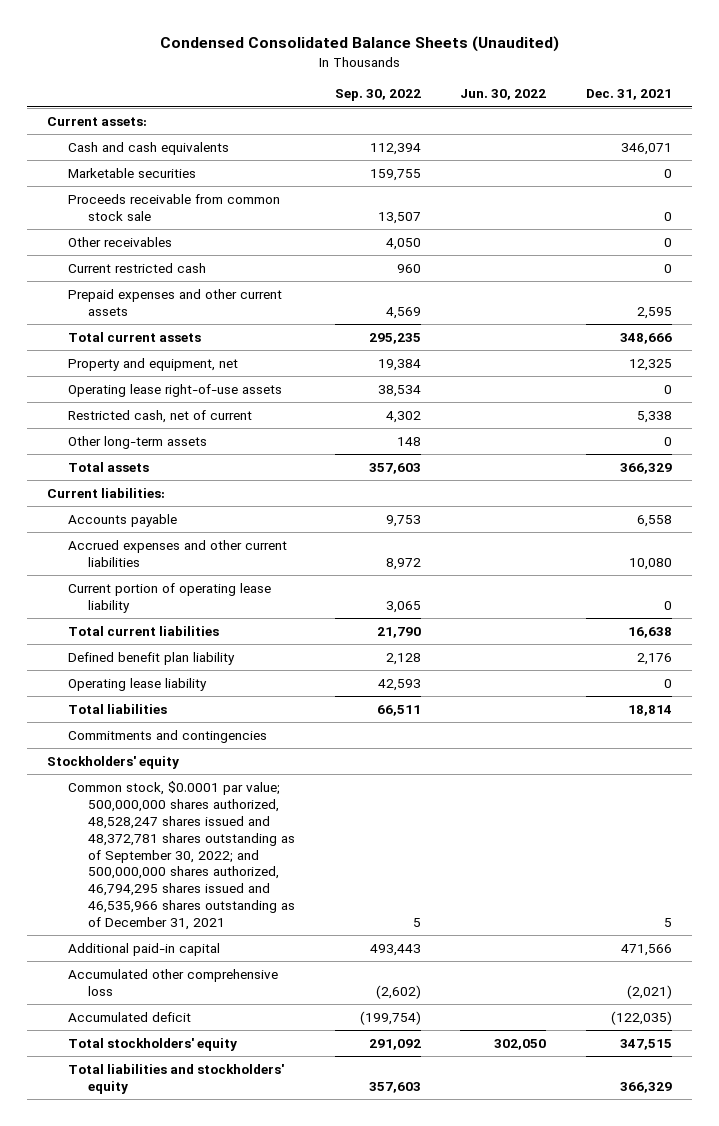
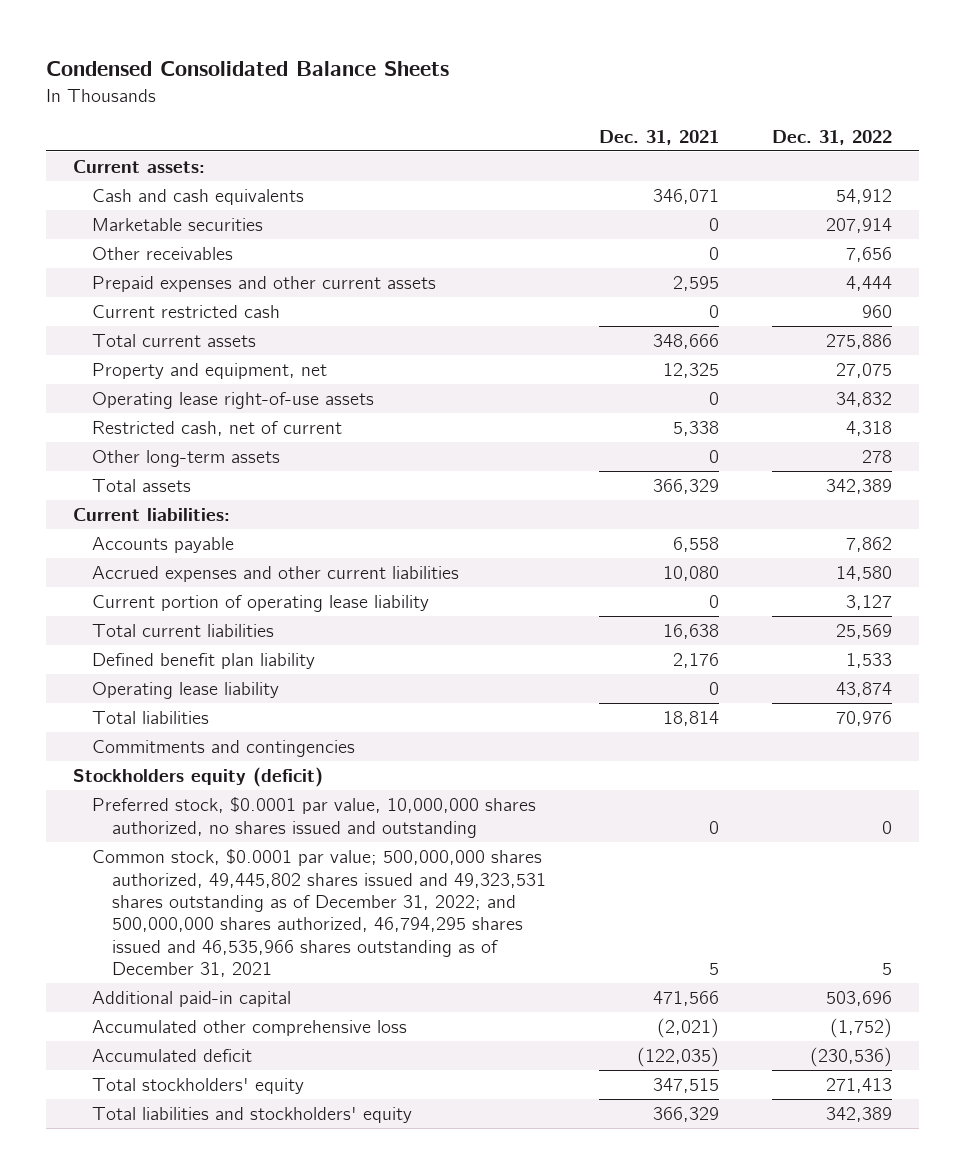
[159,36,559,53] Condensed Consolidated Balance Sheets (Unaudited) -> [46,61,450,77] Condensed Consolidated Balance Sheets
[334,89,421,102] Sep. 30, 2022 -> none
[460,89,547,101] Jun. 30, 2022 -> none
none -> [772,129,893,145] Dec. 31, 2022
[67,194,280,221] Proceeds receivable from common stock sale -> none
[67,263,206,274] Current restricted cash -> [92,305,281,319] Current restricted cash
[47,756,180,770] Stockholders' equity -> [72,767,323,788] Stockholders equity (deficit)
none -> [92,797,537,838] Preferred stock, $0.0001 par value, 10,000,000 shares authorized, no shares issued and outstanding
[67,781,295,931] Common stock, $0.0001 par value; 500,000,000 shares authorized, 48,528,247 shares issued and 48,372,781 shares outstanding as of September 30, 2022; and 500,000,000 shares authorized, 46,794,295 shares issued and 46,535,966 shares outstanding as of December 31, 2021 -> [92,849,546,978] Common stock, $0.0001 par value; 500,000,000 shares authorized, 49,445,802 shares issued and 49,323,531 shares outstanding as of December 31, 2022; and 500,000,000 shares authorized, 46,794,295 shares issued and 46,535,966 shares outstanding as of December 31, 2021

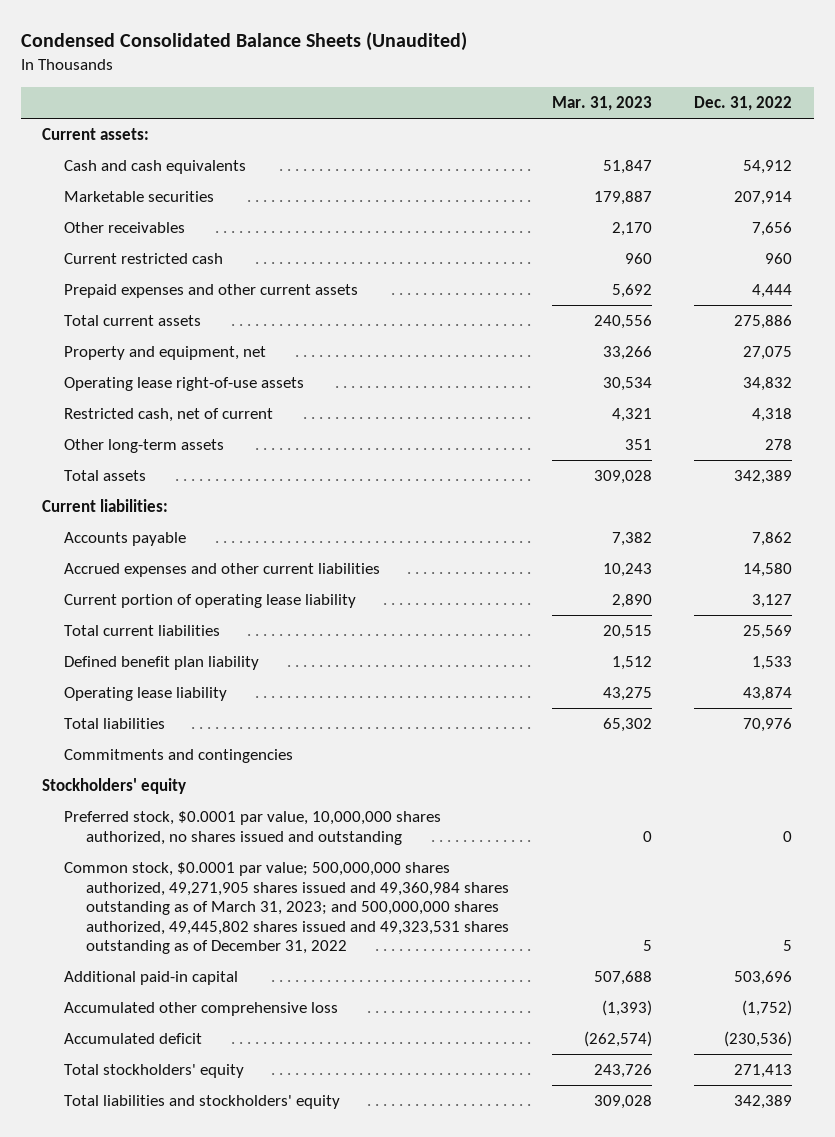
[46,61,450,77] Condensed Consolidated Balance Sheets -> [21,32,468,52] Condensed Consolidated Balance Sheets (Unaudited)
[598,129,719,145] Dec. 31, 2021 -> none
none -> [551,96,652,112] Mar. 31, 2023
[92,276,437,293] Prepaid expenses and other current assets -> [64,283,359,298] Prepaid expenses and other current assets
[72,767,323,788] Stockholders equity (deficit) -> [42,777,187,794] Stockholders' equity
[92,849,546,978] Common stock, $0.0001 par value; 500,000,000 shares authorized, 49,445,802 shares issued and 49,323,531 shares outstanding as of December 31, 2022; and 500,000,000 shares authorized, 46,794,295 shares issued and 46,535,966 shares outstanding as of December 31, 2021 -> [64,861,510,955] Common stock, $0.0001 par value; 500,000,000 shares authorized, 49,271,905 shares issued and 49,360,984 shares outstanding as of March 31, 2023; and 500,000,000 shares authorized, 49,445,802 shares issued and 49,323,531 shares outstanding as of December 31, 2022

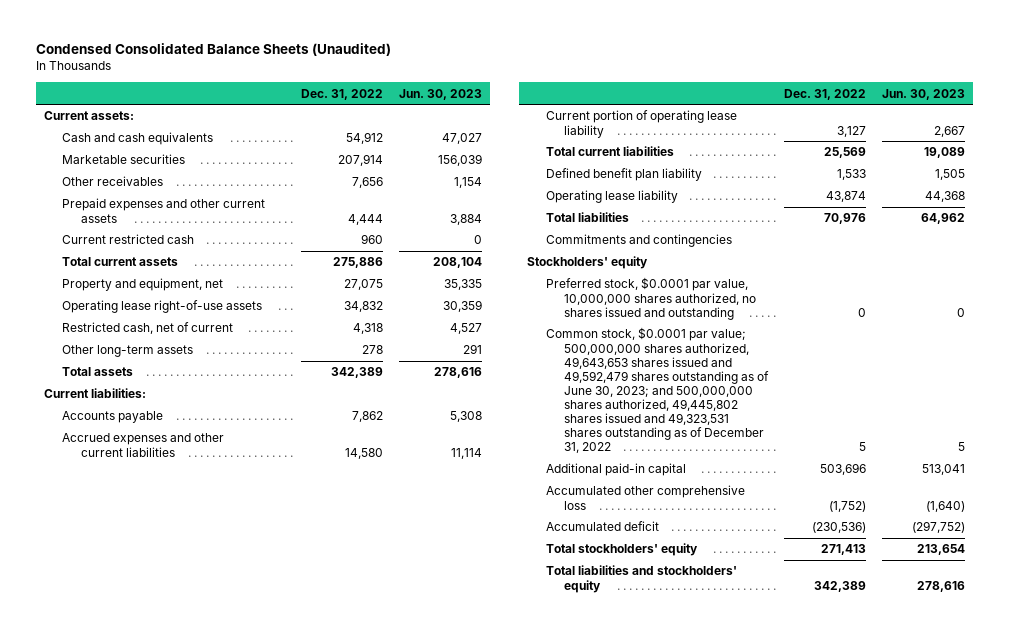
[551,96,652,112] Mar. 31, 2023 -> none
none -> [398,88,482,100] Jun. 30, 2023
[64,252,224,264] Current restricted cash -> [62,234,195,245] Current restricted cash
[64,861,510,955] Common stock, $0.0001 par value; 500,000,000 shares authorized, 49,271,905 shares issued and 49,360,984 shares outstanding as of March 31, 2023; and 500,000,000 shares authorized, 49,445,802 shares issued and 49,323,531 shares outstanding as of December 31, 2022 -> [545,327,770,454] Common stock, $0.0001 par value; 500,000,000 shares authorized, 49,643,653 shares issued and 49,592,479 shares outstanding as of June 30, 2023; and 500,000,000 shares authorized, 49,445,802 shares issued and 49,323,531 shares outstanding as of December 31, 2022

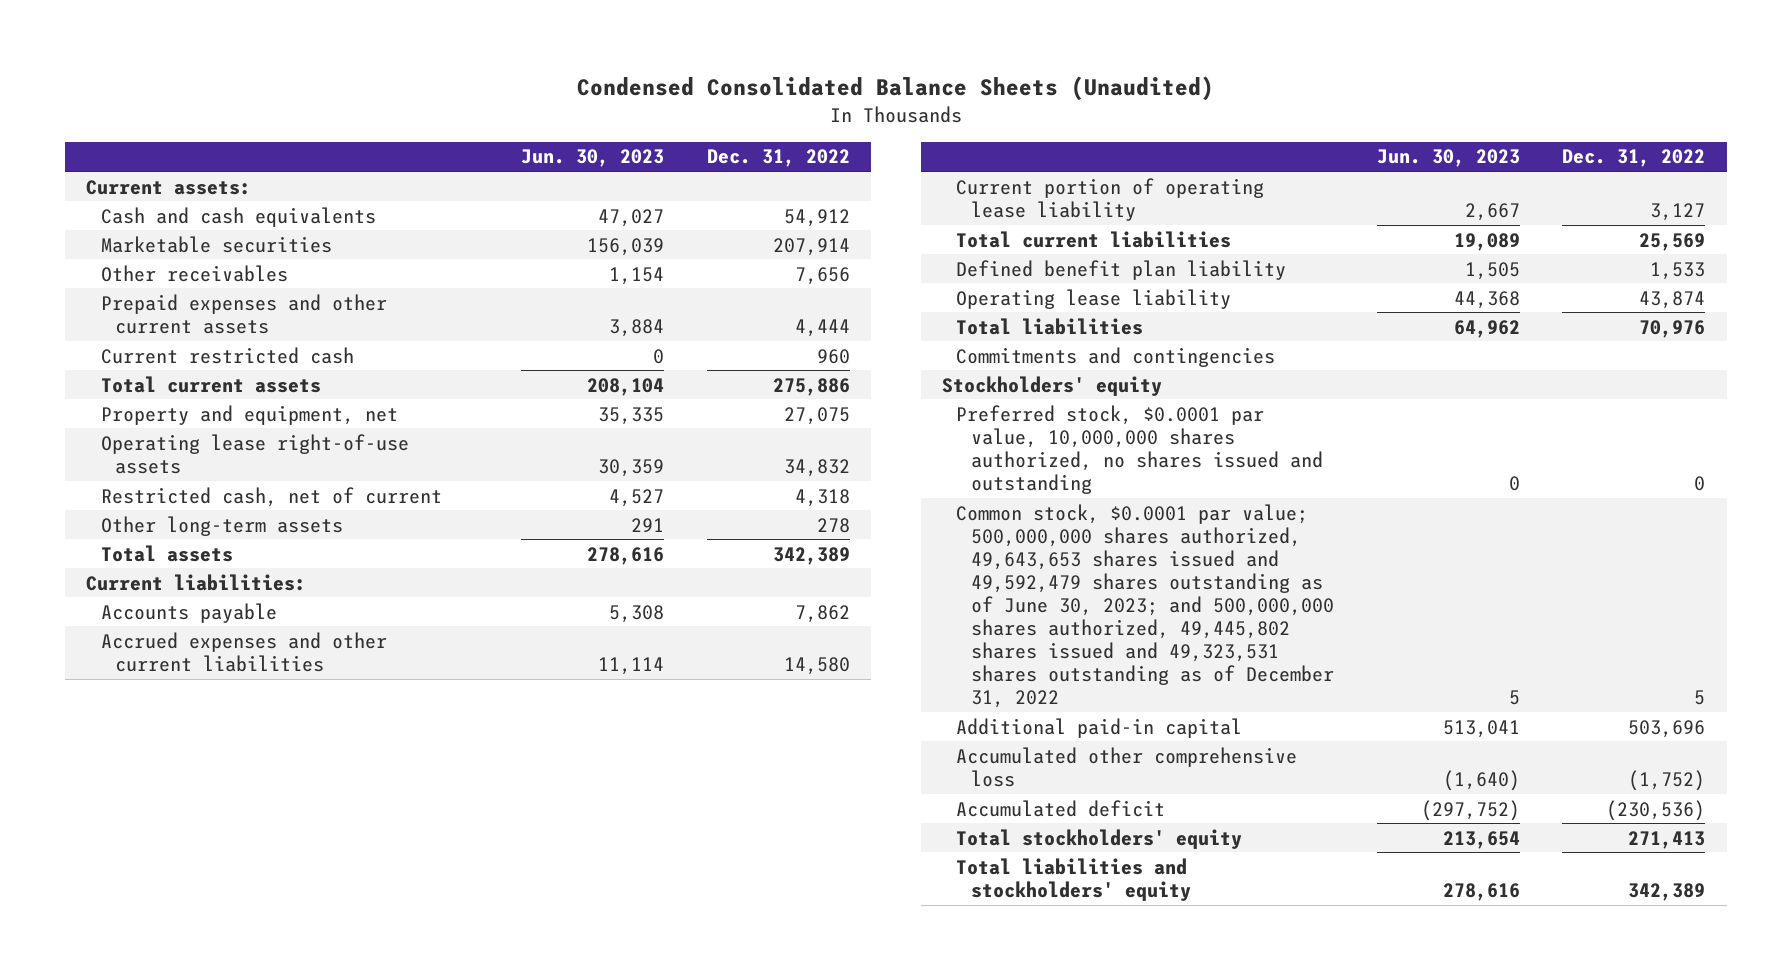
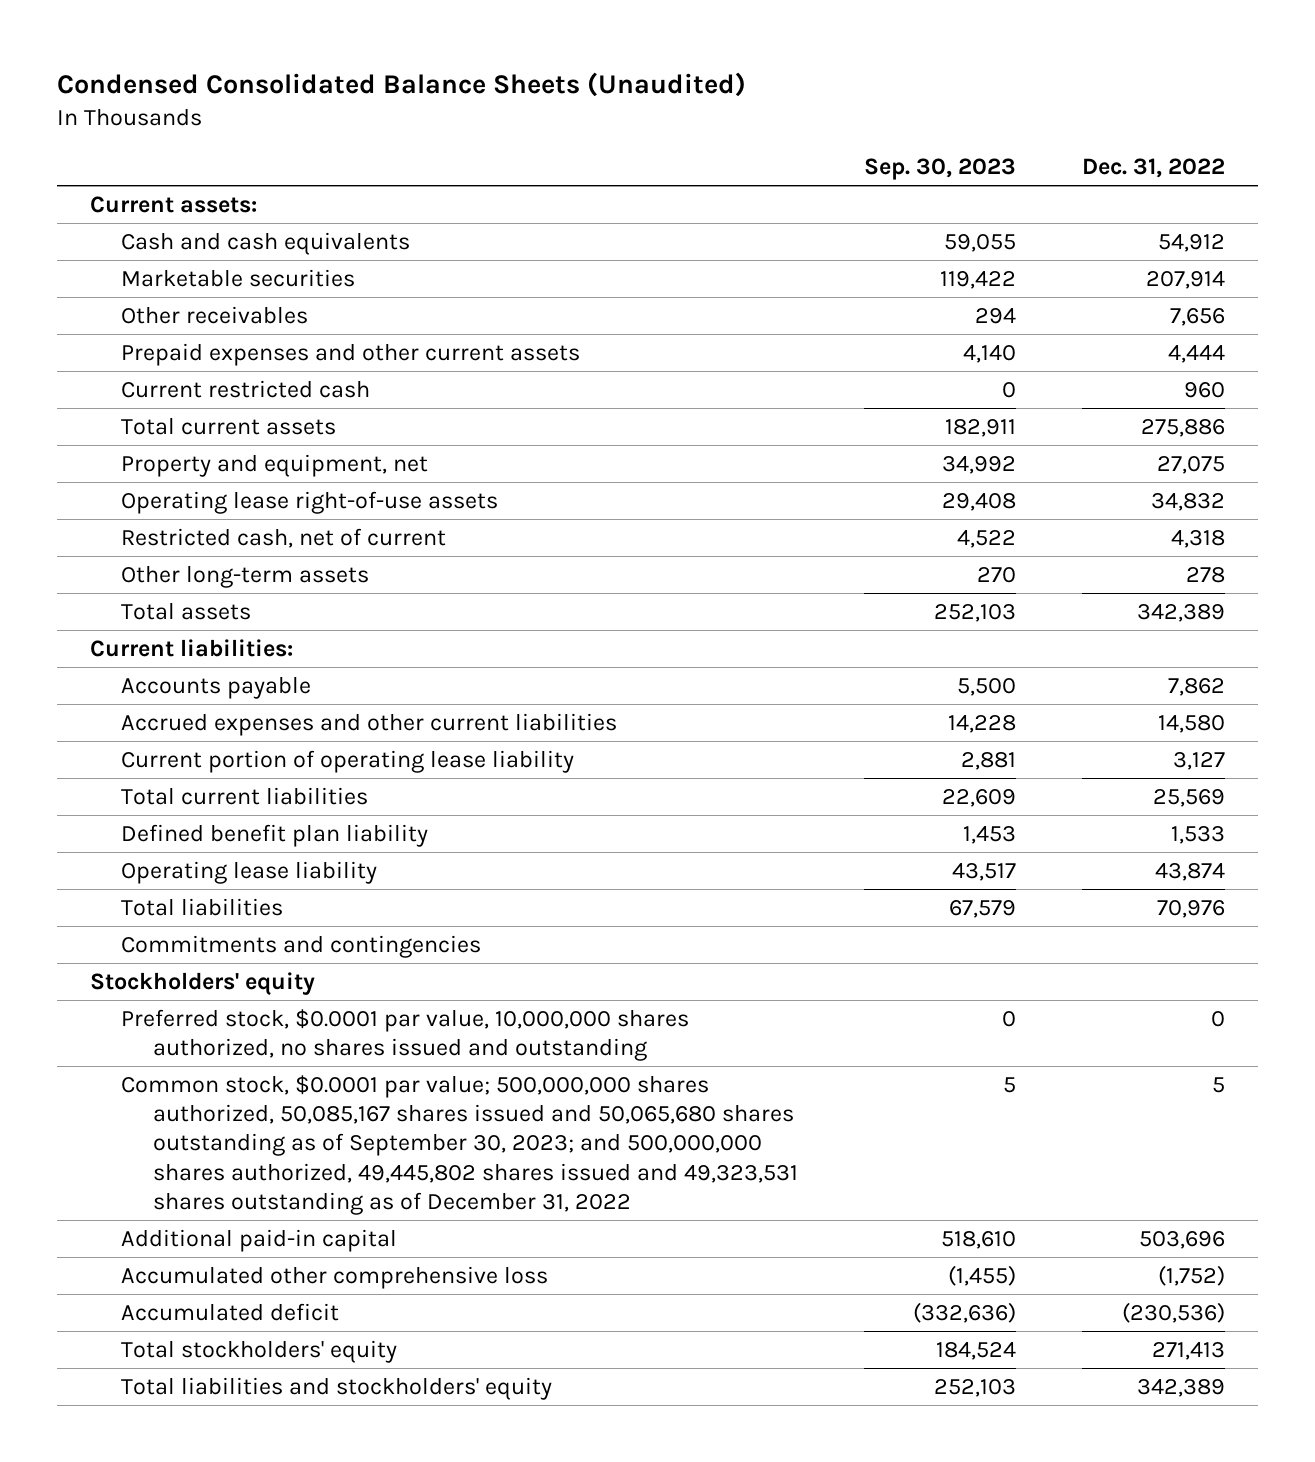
[520,149,664,168] Jun. 30, 2023 -> none
none -> [863,158,1016,181] Sep. 30, 2023
[956,503,1334,709] Common stock, $0.0001 par value; 500,000,000 shares authorized, 49,643,653 shares issued and 49,592,479 shares outstanding as of June 30, 2023; and 500,000,000 shares authorized, 49,445,802 shares issued and 49,323,531 shares outstanding as of December 31, 2022 -> [121,1074,798,1215] Common stock, $0.0001 par value; 500,000,000 shares authorized, 50,085,167 shares issued and 50,065,680 shares outstanding as of September 30, 2023; and 500,000,000 shares authorized, 49,445,802 shares issued and 49,323,531 shares outstanding as of December 31, 2022

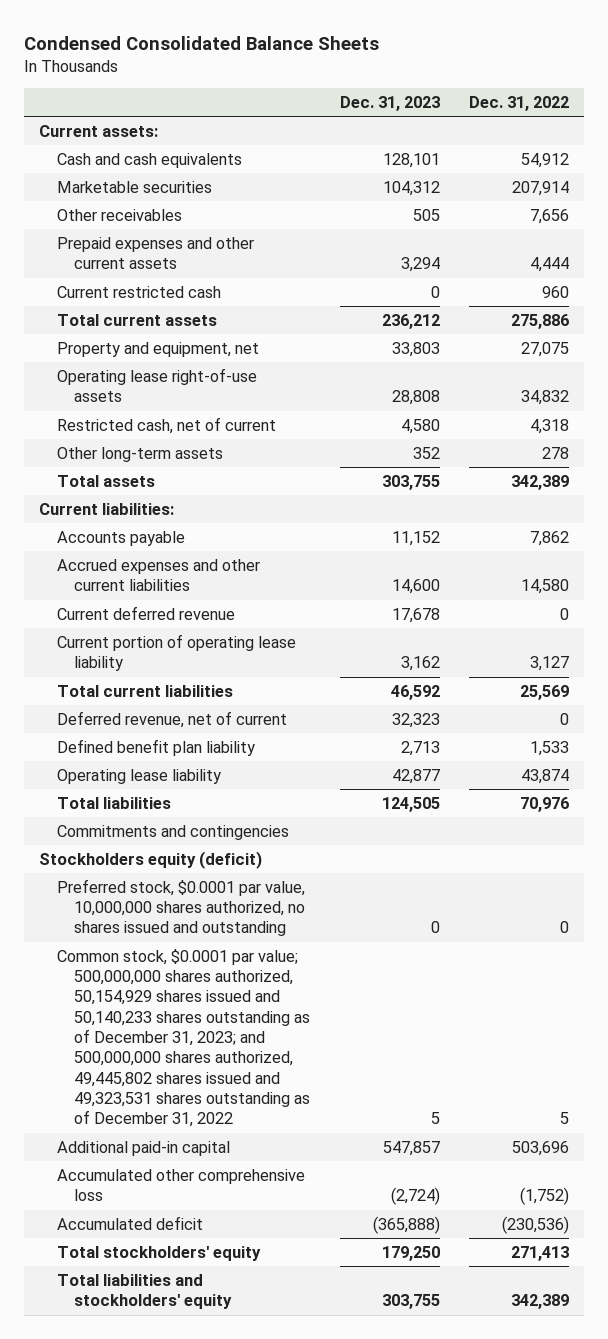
[57,72,747,98] Condensed Consolidated Balance Sheets (Unaudited) -> [24,35,380,50] Condensed Consolidated Balance Sheets
[863,158,1016,181] Sep. 30, 2023 -> none
none -> [339,95,440,111] Dec. 31, 2023
none -> [56,605,235,620] Current deferred revenue
none -> [56,710,287,728] Deferred revenue, net of current
[90,971,316,995] Stockholders' equity -> [39,850,263,869] Stockholders equity (deficit)
[121,1074,798,1215] Common stock, $0.0001 par value; 500,000,000 shares authorized, 50,085,167 shares issued and 50,065,680 shares outstanding as of September 30, 2023; and 500,000,000 shares authorized, 49,445,802 shares issued and 49,323,531 shares outstanding as of December 31, 2022 -> [56,948,311,1128] Common stock, $0.0001 par value; 500,000,000 shares authorized, 50,154,929 shares issued and 50,140,233 shares outstanding as of December 31, 2023; and 500,000,000 shares authorized, 49,445,802 shares issued and 49,323,531 shares outstanding as of December 31, 2022

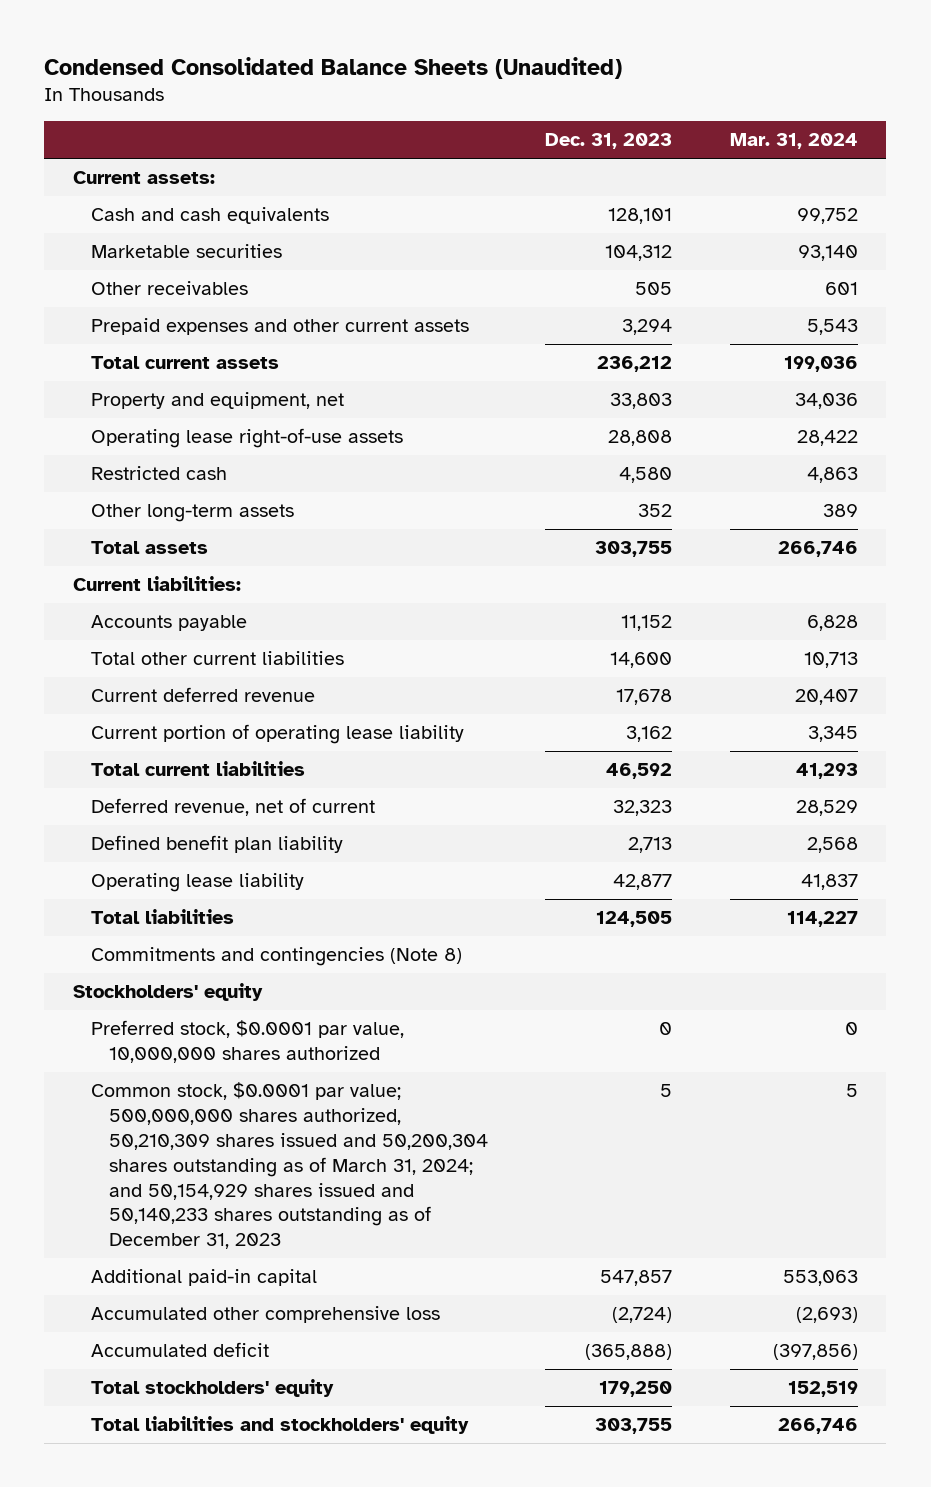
[24,35,380,50] Condensed Consolidated Balance Sheets -> [44,56,623,79] Condensed Consolidated Balance Sheets (Unaudited)
[469,95,570,111] Dec. 31, 2022 -> none
none -> [729,133,858,150] Mar. 31, 2024
[56,285,221,298] Current restricted cash -> none
[56,416,276,434] Restricted cash, net of current -> [90,466,227,481] Restricted cash
[56,558,260,592] Accrued expenses and other current liabilities -> [90,651,344,666] Total other current liabilities
[56,824,289,840] Commitments and contingencies -> [90,947,462,967] Commitments and contingencies (Note 8)
[39,850,263,869] Stockholders equity (deficit) -> [73,983,264,1002] Stockholders' equity
[56,878,306,937] Preferred stock, $0.0001 par value, 10,000,000 shares authorized, no shares issued and outstanding -> [90,1020,404,1064] Preferred stock, $0.0001 par value, 10,000,000 shares authorized
[56,948,311,1128] Common stock, $0.0001 par value; 500,000,000 shares authorized, 50,154,929 shares issued and 50,140,233 shares outstanding as of December 31, 2023; and 500,000,000 shares authorized, 49,445,802 shares issued and 49,323,531 shares outstanding as of December 31, 2022 -> [90,1082,488,1250] Common stock, $0.0001 par value; 500,000,000 shares authorized, 50,210,309 shares issued and 50,200,304 shares outstanding as of March 31, 2024; and 50,154,929 shares issued and 50,140,233 shares outstanding as of December 31, 2023

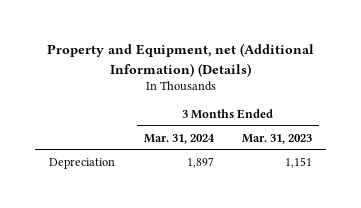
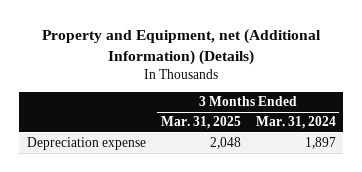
[241,133,312,144] Mar. 31, 2023 -> none
none -> [160,116,241,130] Mar. 31, 2025
[49,157,116,169] Depreciation -> [26,137,146,151] Depreciation expense

